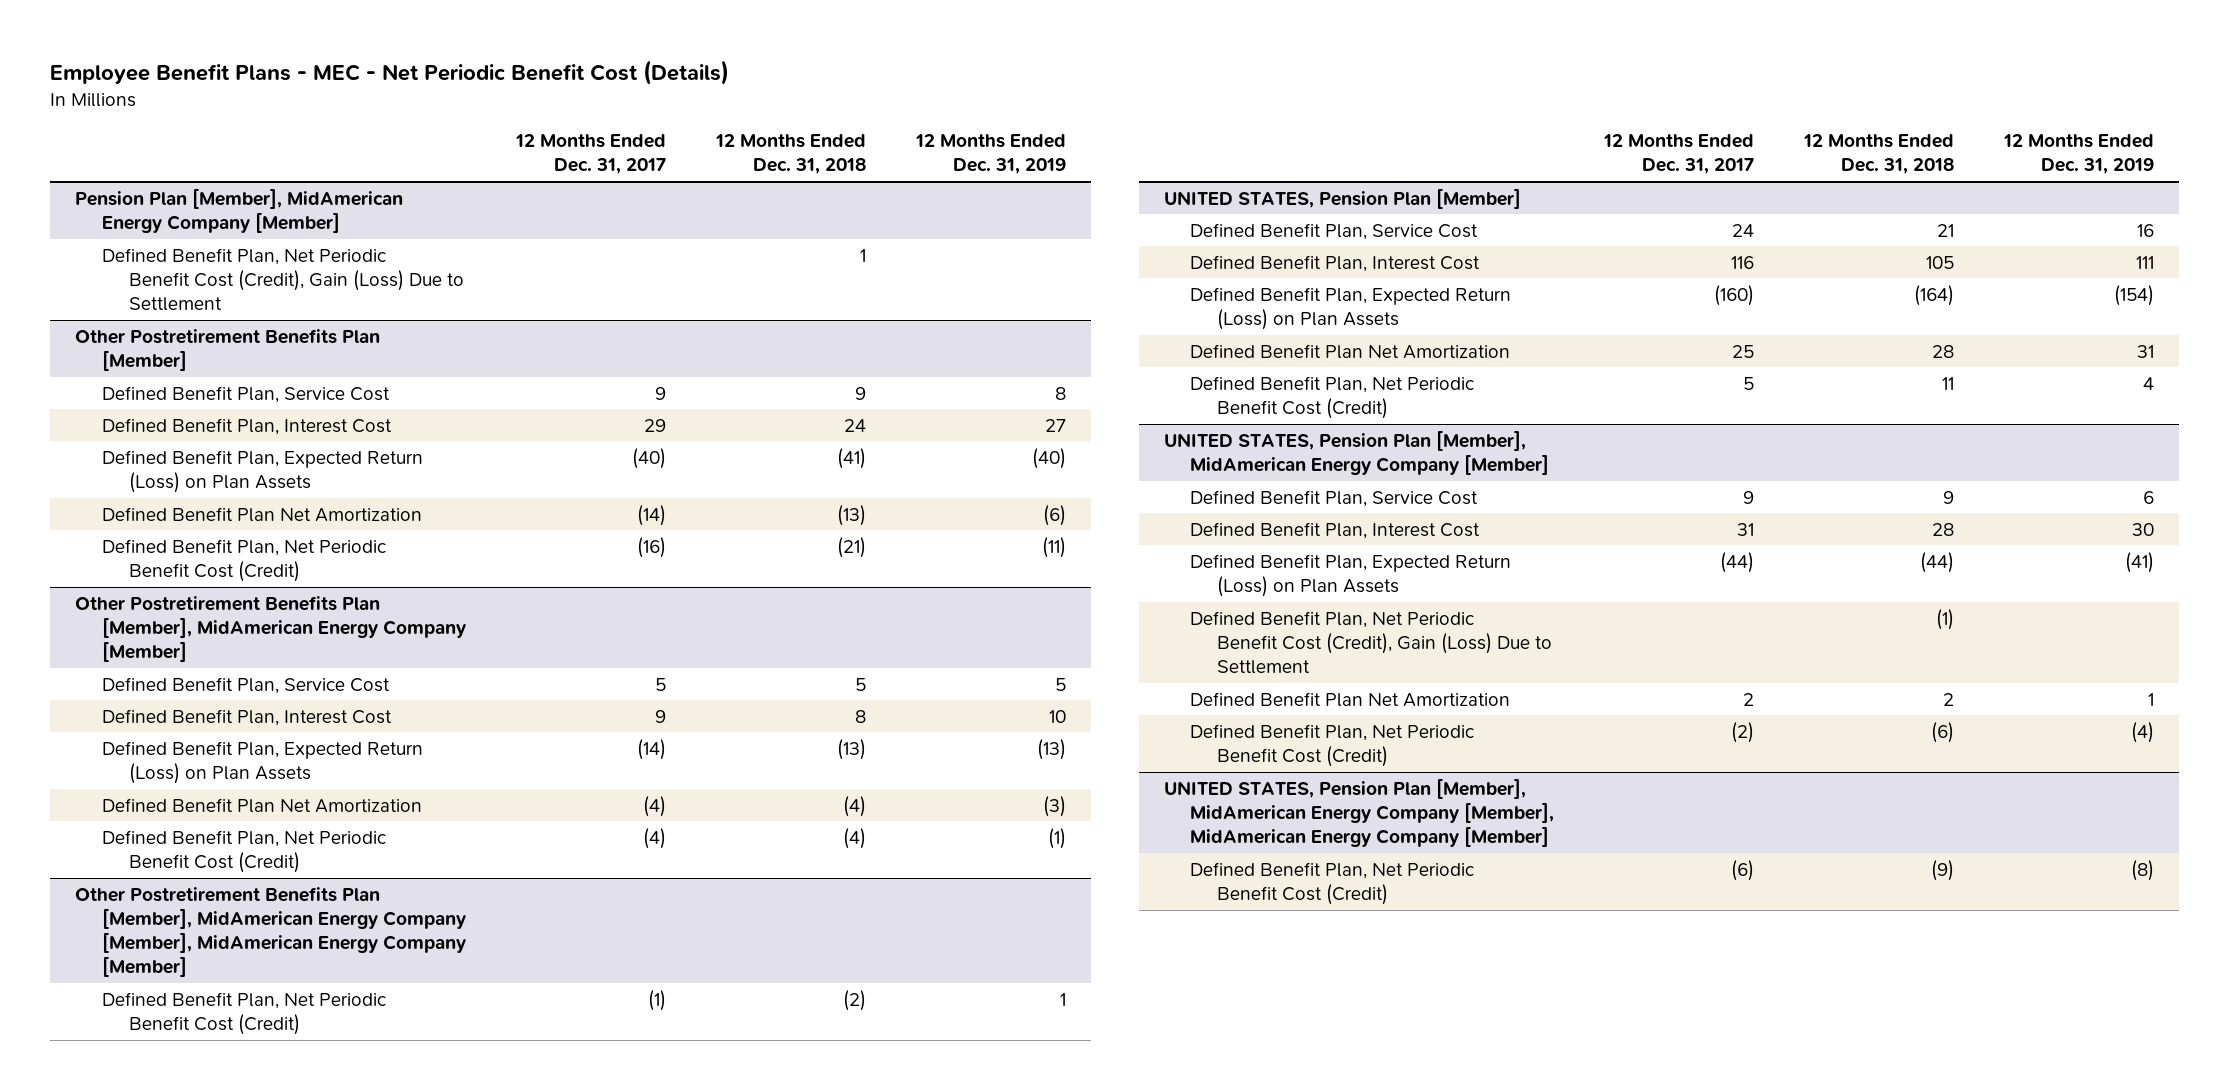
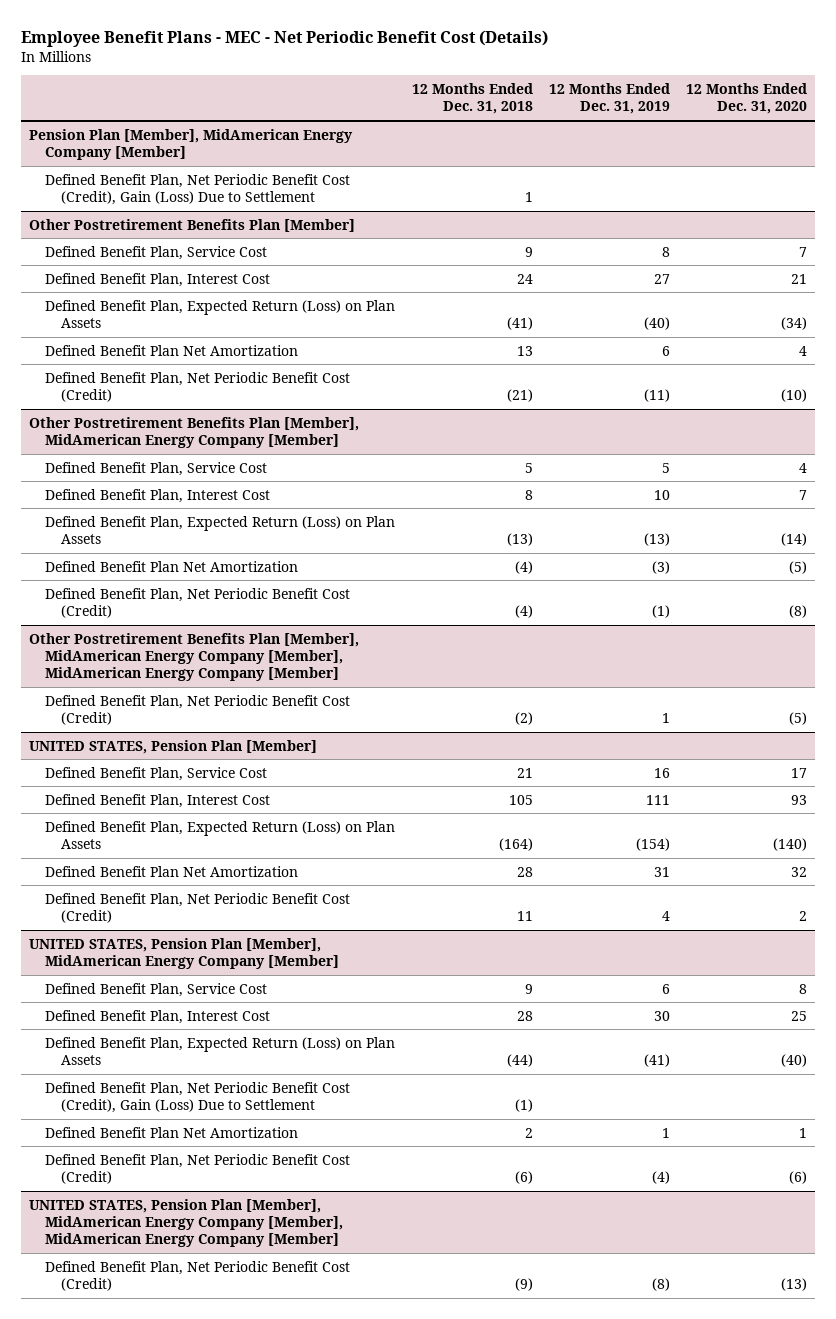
[515,134,667,175] 12 Months Ended Dec. 31, 2017 -> none
none -> [685,82,807,115] 12 Months Ended Dec. 31, 2020
[837,504,867,526] (13) -> [516,345,533,356] 13
[1043,504,1067,526] (6) -> [661,345,670,356] 6

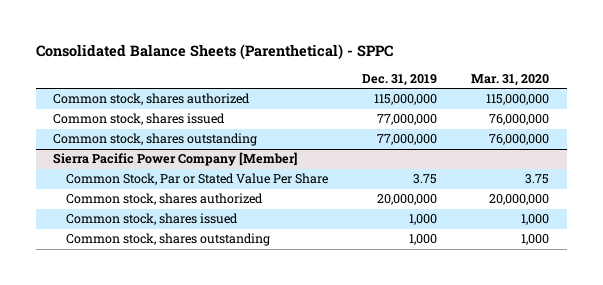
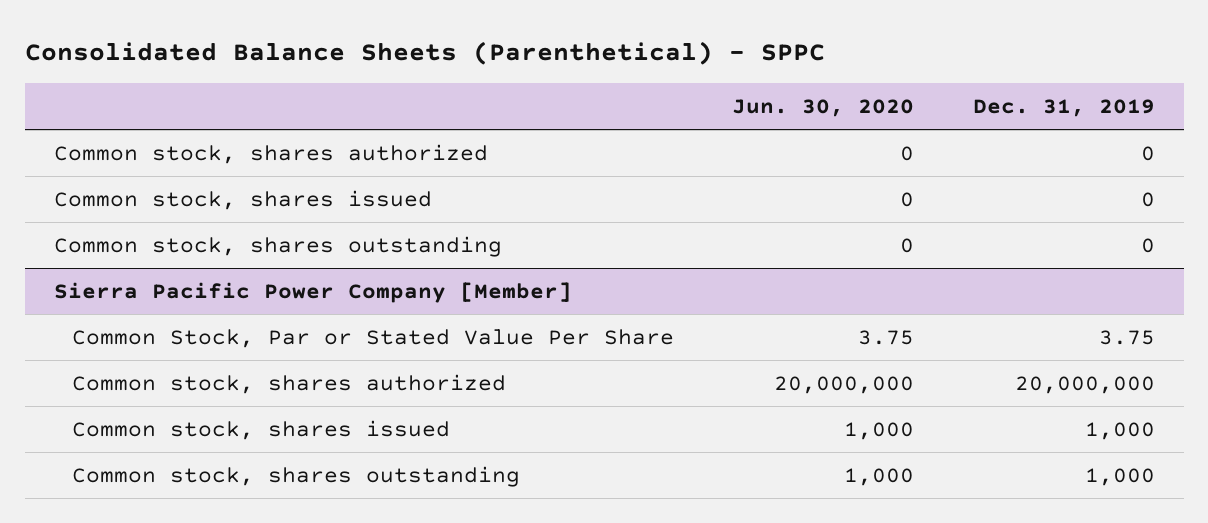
[471,73,550,86] Mar. 31, 2020 -> none
none -> [732,99,915,118] Jun. 30, 2020
[374,94,438,106] 115,000,000 -> [1140,145,1155,161] 0
[377,114,438,126] 77,000,000 -> [1140,191,1155,207] 0
[377,134,438,146] 77,000,000 -> [1140,237,1155,253] 0

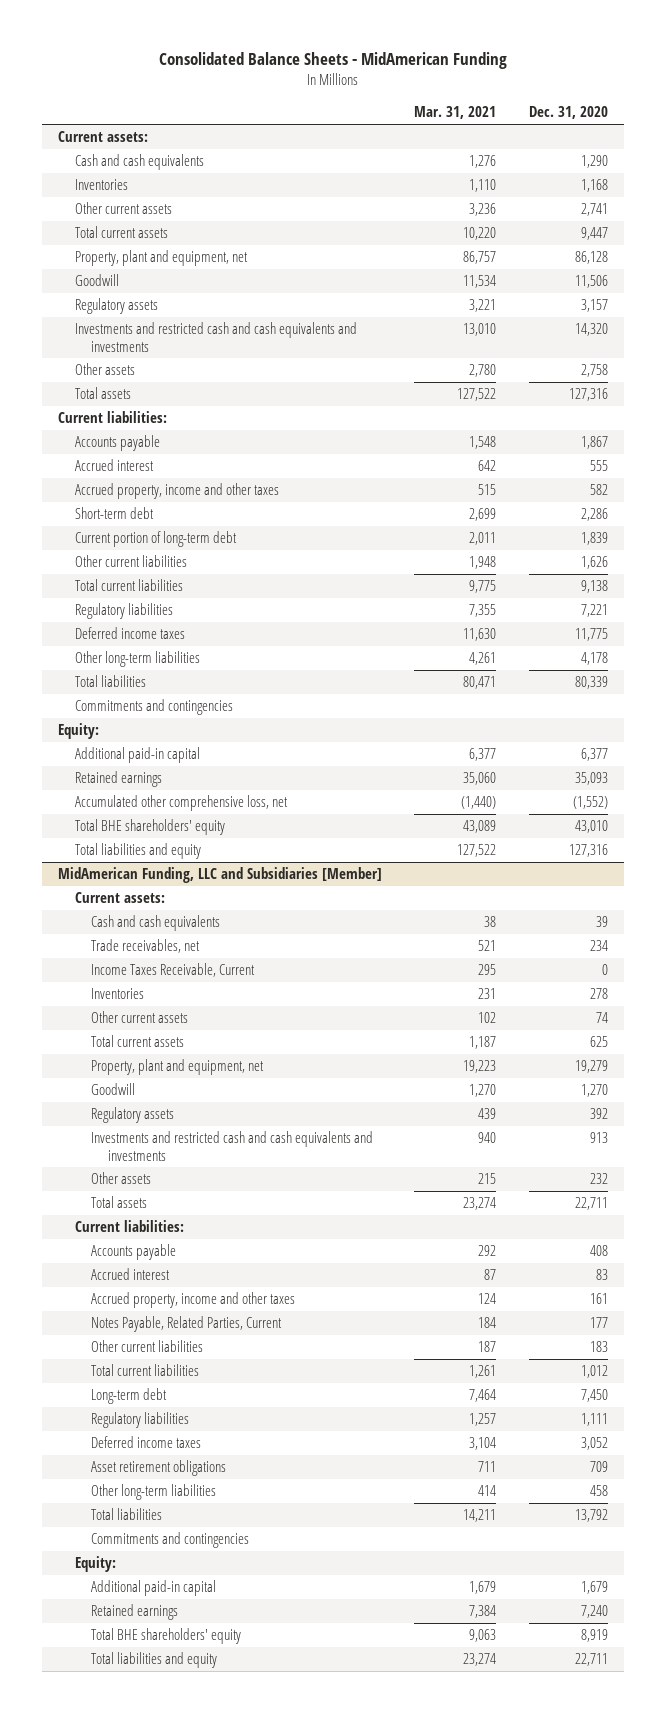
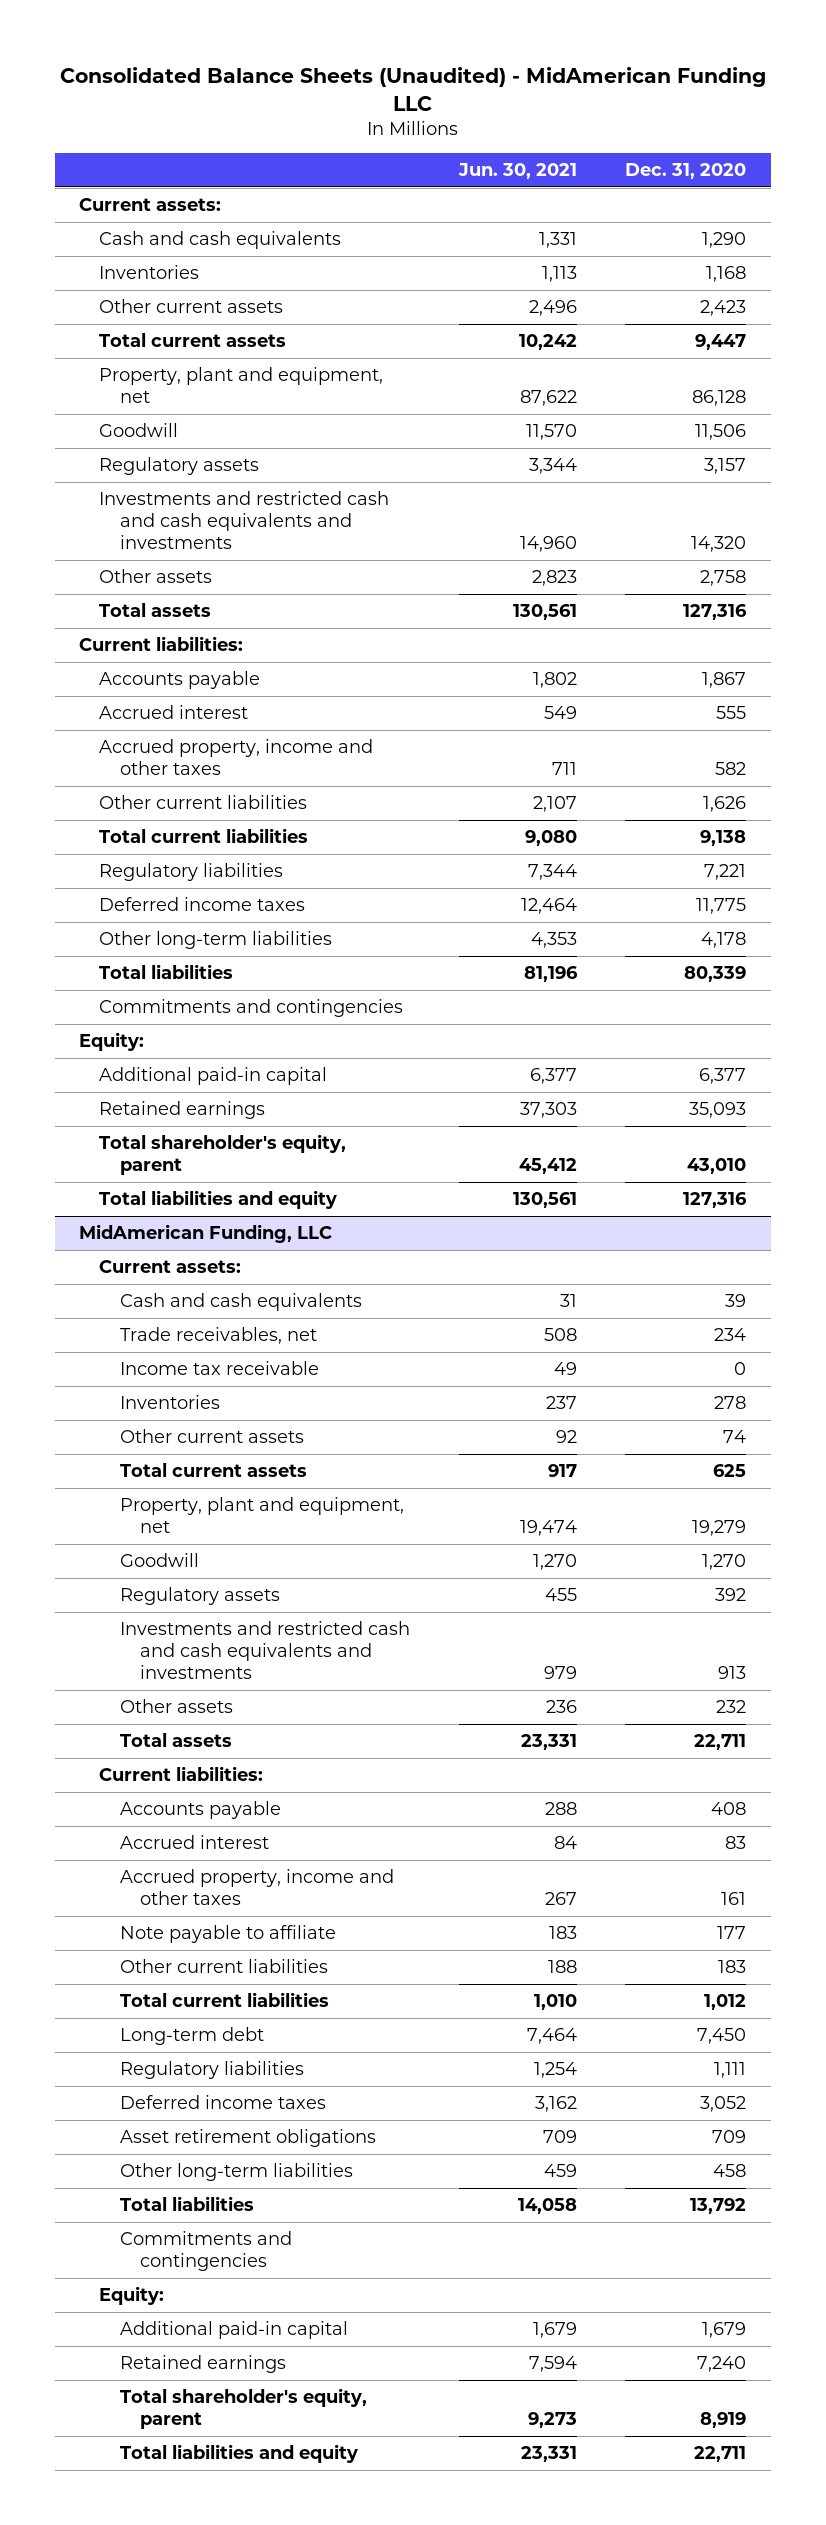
[158,52,507,70] Consolidated Balance Sheets - MidAmerican Funding -> [59,66,766,111] Consolidated Balance Sheets (Unaudited) - MidAmerican Funding LLC
[414,106,497,120] Mar. 31, 2021 -> none
none -> [457,163,577,180] Jun. 30, 2021
[580,203,608,217] 2,741 -> [700,300,747,317] 2,423
[74,507,154,520] Short-term debt -> none
[74,531,237,548] Current portion of long-term debt -> none
[74,795,288,812] Accumulated other comprehensive loss, net -> none
[74,819,225,836] Total BHE shareholders' equity -> [99,1134,347,1176] Total shareholder's equity, parent
[58,867,383,884] MidAmerican Funding, LLC and Subsidiaries [Member] -> [79,1224,333,1244] MidAmerican Funding, LLC
[91,963,256,978] Income Taxes Receivable, Current -> [119,1361,319,1376] Income tax receivable
[91,1316,283,1333] Notes Payable, Related Parties, Current -> [119,1925,336,1944] Note payable to affiliate
[91,1628,242,1645] Total BHE shareholders' equity -> [119,2388,367,2430] Total shareholder's equity, parent

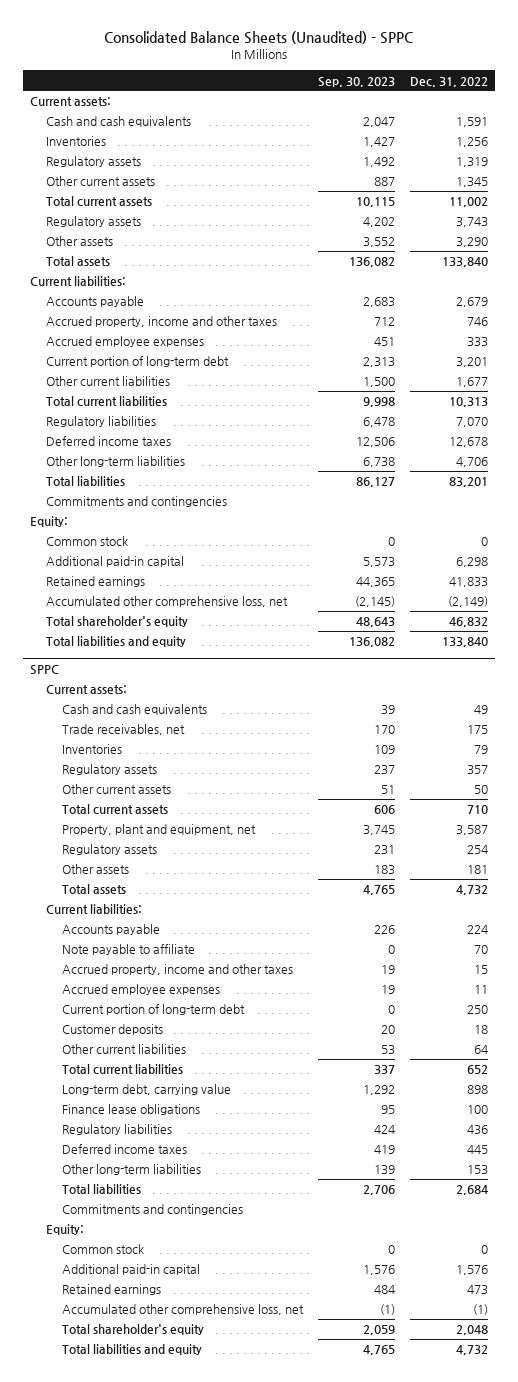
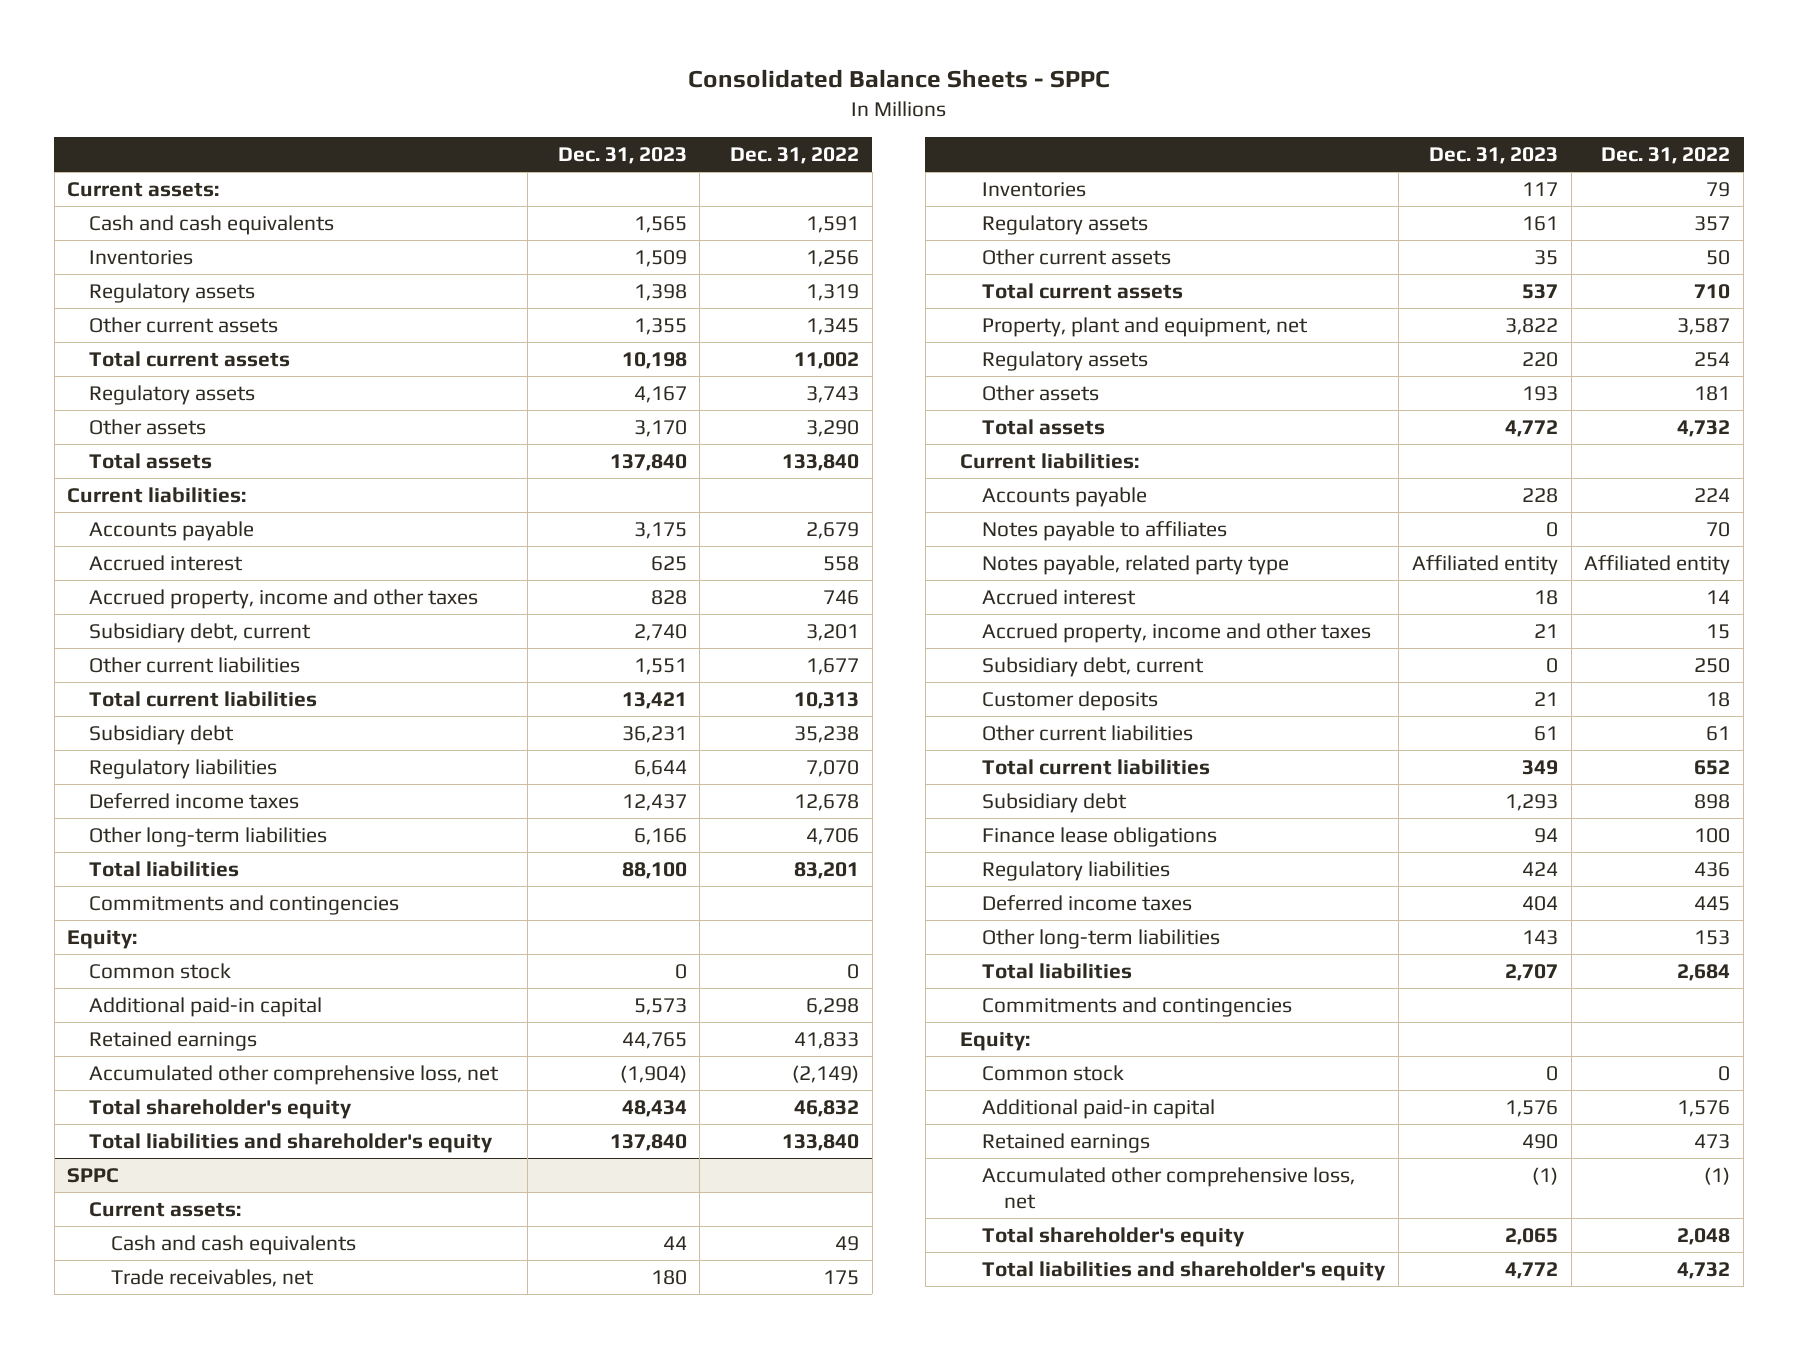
[103,30,413,44] Consolidated Balance Sheets (Unaudited) - SPPC -> [687,68,1110,88] Consolidated Balance Sheets - SPPC
[317,76,395,87] Sep. 30, 2023 -> none
none -> [557,146,687,164] Dec. 31, 2023
none -> [89,555,244,572] Accrued interest
[45,336,204,348] Accrued employee expenses -> none
[45,356,229,368] Current portion of long-term debt -> [89,623,312,644] Subsidiary debt, current
none -> [89,725,235,746] Subsidiary debt
[45,636,186,648] Total liabilities and equity -> [89,1133,494,1154] Total liabilities and shareholder's equity
[61,944,195,956] Note payable to affiliate -> [982,521,1228,542] Notes payable to affiliates
none -> [982,555,1290,576] Notes payable, related party type
none -> [982,589,1137,606] Accrued interest
[61,984,220,996] Accrued employee expenses -> none
[61,1004,245,1016] Current portion of long-term debt -> none
none -> [982,657,1205,678] Subsidiary debt, current
[473,1045,488,1055] 64 -> [1706,726,1731,742] 61
[61,1084,231,1096] Long-term debt, carrying value -> [982,793,1128,814] Subsidiary debt
[61,1344,202,1356] Total liabilities and equity -> [982,1261,1387,1282] Total liabilities and shareholder's equity

